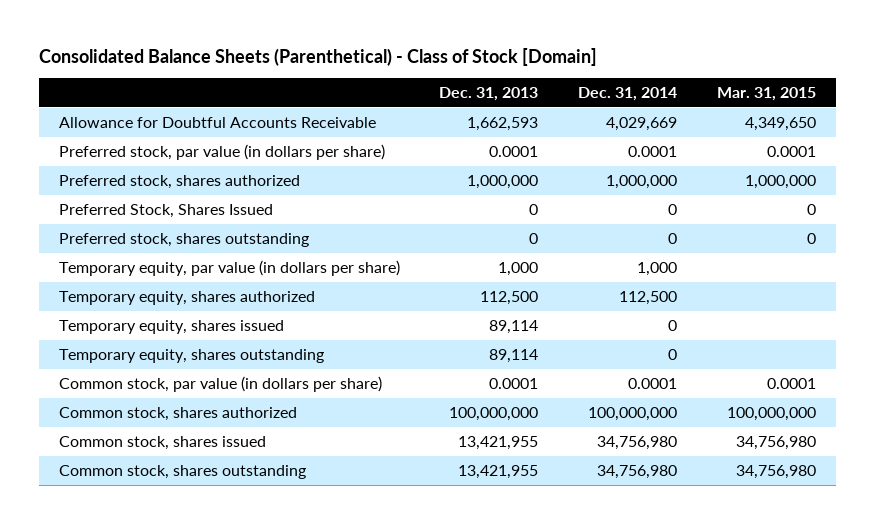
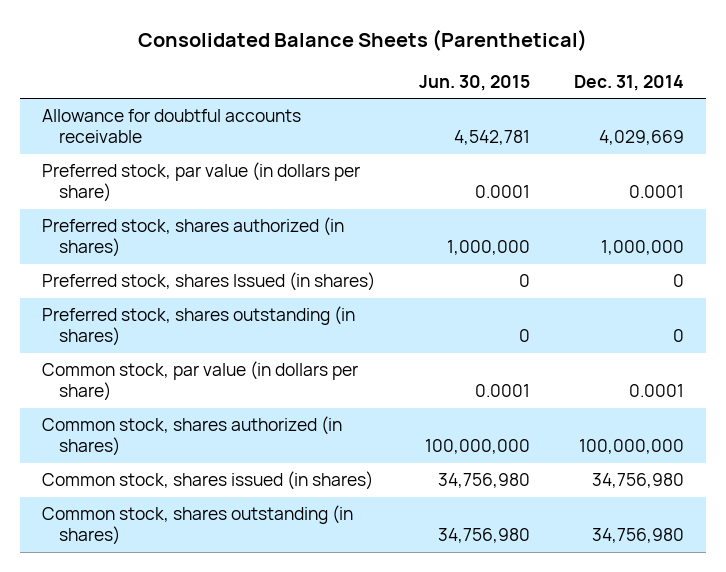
[38,47,597,66] Consolidated Balance Sheets (Parenthetical) - Class of Stock [Domain] -> [137,29,587,52] Consolidated Balance Sheets (Parenthetical)
[439,86,539,101] Dec. 31, 2013 -> none
[717,86,817,101] Mar. 31, 2015 -> none
none -> [418,74,530,91] Jun. 30, 2015
[58,117,376,129] Allowance for Doubtful Accounts Receivable -> [42,109,302,143] Allowance for doubtful accounts receivable
[58,260,400,277] Temporary equity, par value (in dollars per share) -> none
[58,291,315,306] Temporary equity, shares authorized -> none
[58,320,284,335] Temporary equity, shares issued -> none
[58,349,324,364] Temporary equity, shares outstanding -> none
[58,175,300,190] Preferred stock, shares authorized -> [42,217,345,257] Preferred stock, shares authorized (in shares)
[58,204,273,219] Preferred Stock, Shares Issued -> [42,272,376,292] Preferred stock, shares Issued (in shares)
[58,233,309,248] Preferred stock, shares outstanding -> [42,306,356,346] Preferred stock, shares outstanding (in shares)
[58,407,297,422] Common stock, shares authorized -> [42,416,343,456] Common stock, shares authorized (in shares)
[58,436,266,451] Common stock, shares issued -> [42,471,374,491] Common stock, shares issued (in shares)
[58,465,306,480] Common stock, shares outstanding -> [42,505,354,545] Common stock, shares outstanding (in shares)

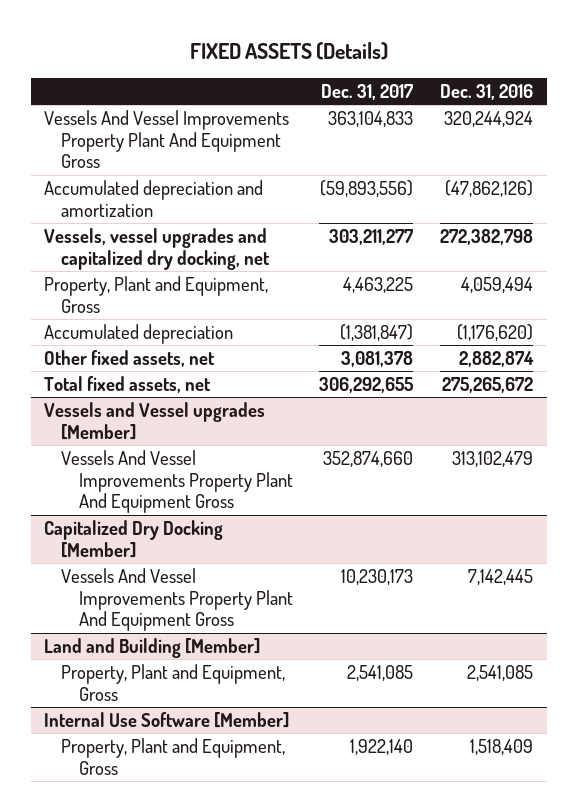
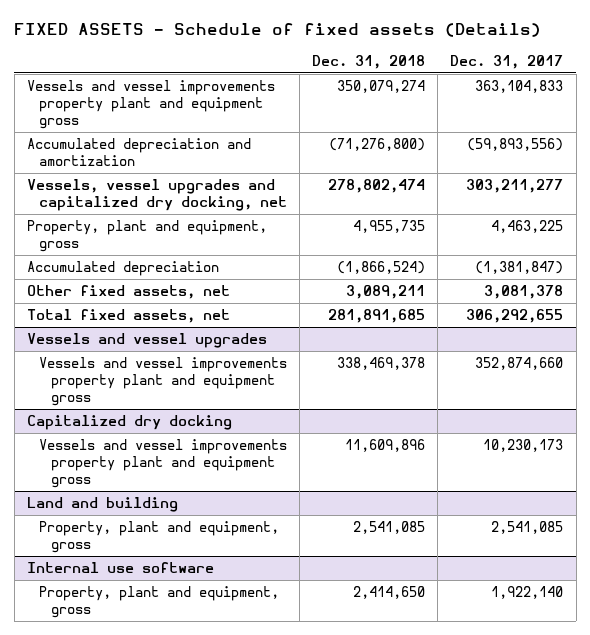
[189,42,388,61] FIXED ASSETS (Details) -> [14,23,542,38] FIXED ASSETS - Schedule of fixed assets (Details)
[440,83,534,100] Dec. 31, 2016 -> none
none -> [312,54,426,69] Dec. 31, 2018
[43,109,289,169] Vessels And Vessel Improvements Property Plant And Equipment Gross -> [27,80,276,129] Vessels and vessel improvements property plant and equipment gross
[43,275,268,313] Property, Plant and Equipment, Gross -> [27,220,268,252] Property, plant and equipment, gross
[43,401,265,440] Vessels and Vessel upgrades [Member] -> [27,333,268,349] Vessels and vessel upgrades
[61,449,293,514] Vessels And Vessel Improvements Property Plant And Equipment Gross -> [38,357,287,406] Vessels and vessel improvements property plant and equipment gross
[43,519,223,558] Capitalized Dry Docking [Member] -> [27,415,233,431] Capitalized dry docking
[61,567,293,632] Vessels And Vessel Improvements Property Plant And Equipment Gross -> [38,439,287,488] Vessels and vessel improvements property plant and equipment gross
[43,637,260,658] Land and Building [Member] -> [27,497,179,513] Land and building
[61,663,286,701] Property, Plant and Equipment, Gross -> [38,521,279,553] Property, plant and equipment, gross
[43,711,289,728] Internal Use Software [Member] -> [27,562,215,574] Internal use software
[61,737,286,775] Property, Plant and Equipment, Gross -> [38,586,279,618] Property, plant and equipment, gross

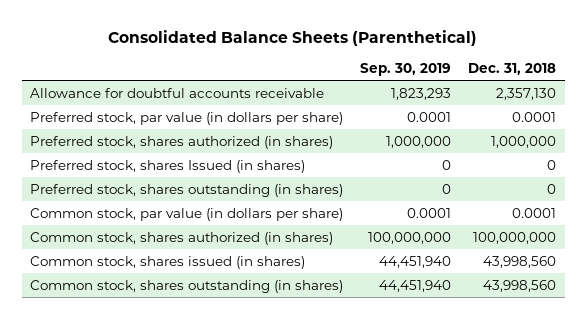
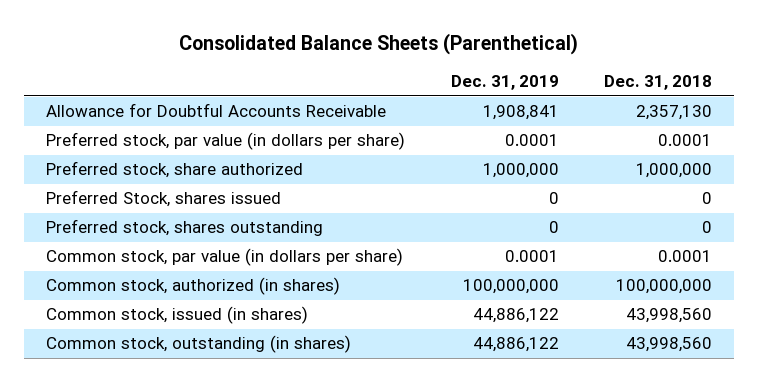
[360,63,452,77] Sep. 30, 2019 -> none
none -> [450,75,559,91] Dec. 31, 2019
[30,87,325,98] Allowance for doubtful accounts receivable -> [46,103,387,118] Allowance for Doubtful Accounts Receivable
[30,135,334,149] Preferred stock, shares authorized (in shares) -> [46,161,304,179] Preferred stock, share authorized
[30,159,306,173] Preferred stock, shares Issued (in shares) -> [46,190,282,208] Preferred Stock, shares issued
[30,183,344,197] Preferred stock, shares outstanding (in shares) -> [46,219,324,237] Preferred stock, shares outstanding
[30,231,334,245] Common stock, shares authorized (in shares) -> [46,277,341,296] Common stock, authorized (in shares)
[30,255,306,269] Common stock, shares issued (in shares) -> [46,306,309,325] Common stock, issued (in shares)
[30,279,344,293] Common stock, shares outstanding (in shares) -> [46,335,352,354] Common stock, outstanding (in shares)

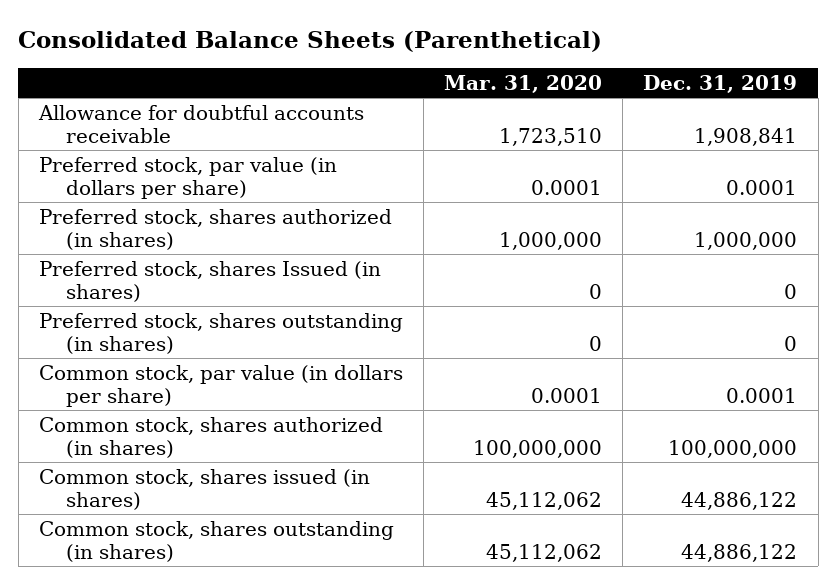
[603,75,712,91] Dec. 31, 2018 -> none
none -> [444,74,603,93] Mar. 31, 2020
[46,103,387,118] Allowance for Doubtful Accounts Receivable -> [37,104,364,143] Allowance for doubtful accounts receivable
[46,161,304,179] Preferred stock, share authorized -> [38,208,392,250] Preferred stock, shares authorized (in shares)
[46,190,282,208] Preferred Stock, shares issued -> [38,260,381,302] Preferred stock, shares Issued (in shares)
[46,219,324,237] Preferred stock, shares outstanding -> [38,312,403,354] Preferred stock, shares outstanding (in shares)
[46,277,341,296] Common stock, authorized (in shares) -> [38,416,383,458] Common stock, shares authorized (in shares)
[46,306,309,325] Common stock, issued (in shares) -> [38,468,370,510] Common stock, shares issued (in shares)
[46,335,352,354] Common stock, outstanding (in shares) -> [38,520,394,562] Common stock, shares outstanding (in shares)

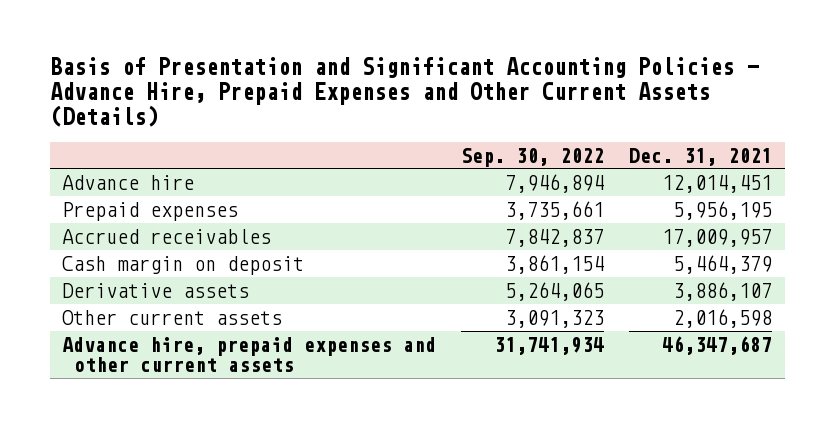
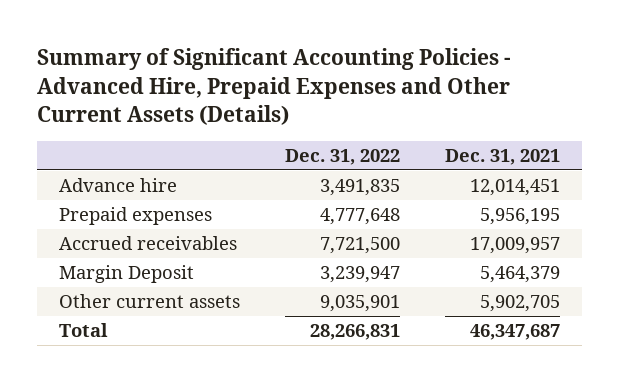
[49,56,759,128] Basis of Presentation and Significant Accounting Policies - Advance Hire, Prepaid Expenses and Other Current Assets (Details) -> [37,48,512,126] Summary of Significant Accounting Policies - Advanced Hire, Prepaid Expenses and Other Current Assets (Details)
[461,147,605,167] Sep. 30, 2022 -> none
none -> [285,148,401,165] Dec. 31, 2022
[62,282,250,298] Derivative assets -> none
[62,255,305,275] Cash margin on deposit -> [59,265,195,284] Margin Deposit
[673,308,773,328] 2,016,598 -> [479,295,560,313] 5,902,705
[62,336,437,373] Advance hire, prepaid expenses and other current assets -> [59,323,109,338] Total

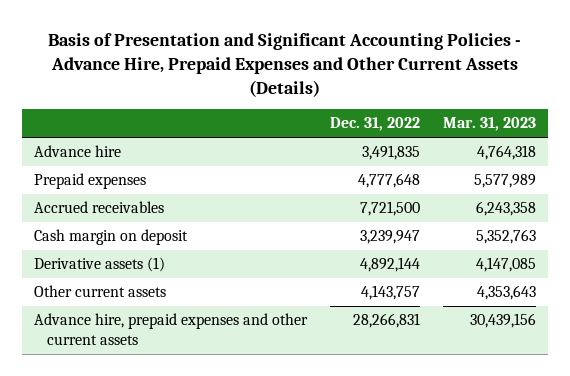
[37,48,512,126] Summary of Significant Accounting Policies - Advanced Hire, Prepaid Expenses and Other Current Assets (Details) -> [48,33,522,97] Basis of Presentation and Significant Accounting Policies - Advance Hire, Prepaid Expenses and Other Current Assets (Details)
[444,148,560,165] Dec. 31, 2021 -> none
none -> [443,117,537,132] Mar. 31, 2023
[59,265,195,284] Margin Deposit -> [33,229,188,246] Cash margin on deposit
none -> [33,257,165,273] Derivative assets (1)
[320,295,401,313] 9,035,901 -> [361,285,421,301] 4,143,757
[59,323,109,338] Total -> [33,313,308,346] Advance hire, prepaid expenses and other current assets

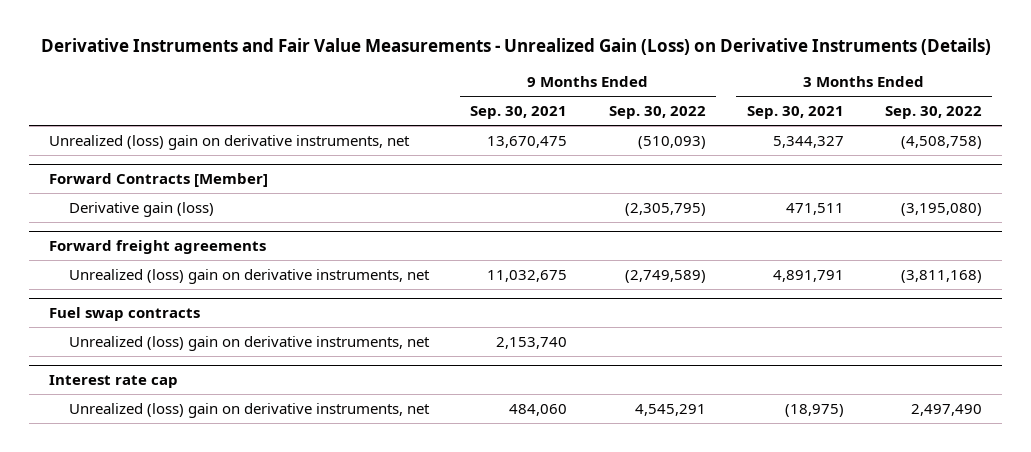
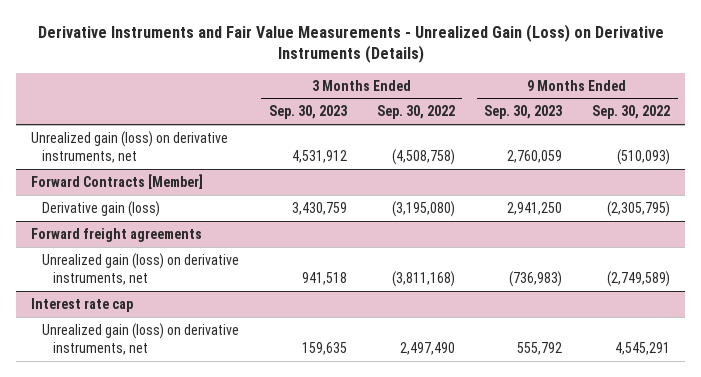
[470,106,568,120] Sep. 30, 2021 -> none
[746,106,844,120] Sep. 30, 2021 -> none
none -> [268,105,347,120] Sep. 30, 2023
none -> [484,105,563,120] Sep. 30, 2023
[49,134,411,150] Unrealized (loss) gain on derivative instruments, net -> [31,130,229,163] Unrealized gain (loss) on derivative instruments, net
[49,306,201,321] Fuel swap contracts -> none
[69,335,431,351] Unrealized (loss) gain on derivative instruments, net -> none
[69,268,431,284] Unrealized (loss) gain on derivative instruments, net -> [41,252,239,285] Unrealized gain (loss) on derivative instruments, net
[69,402,431,418] Unrealized (loss) gain on derivative instruments, net -> [41,322,239,355] Unrealized gain (loss) on derivative instruments, net

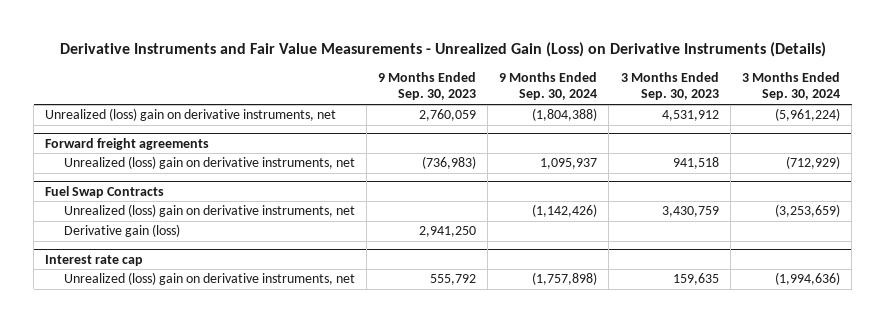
[376,105,455,120] Sep. 30, 2022 -> none
[592,105,671,120] Sep. 30, 2022 -> none
none -> [499,72,598,101] 9 Months Ended Sep. 30, 2024
none -> [741,72,840,101] 3 Months Ended Sep. 30, 2024
[31,173,204,189] Forward Contracts [Member] -> none
[41,200,160,217] Derivative gain (loss) -> none
[31,130,229,163] Unrealized gain (loss) on derivative instruments, net -> [45,108,337,122] Unrealized (loss) gain on derivative instruments, net
[41,252,239,285] Unrealized gain (loss) on derivative instruments, net -> [63,156,355,170] Unrealized (loss) gain on derivative instruments, net
none -> [45,185,165,198] Fuel Swap Contracts
none -> [63,204,355,218] Unrealized (loss) gain on derivative instruments, net
none -> [63,224,180,238] Derivative gain (loss)
[41,322,239,355] Unrealized gain (loss) on derivative instruments, net -> [63,272,355,286] Unrealized (loss) gain on derivative instruments, net

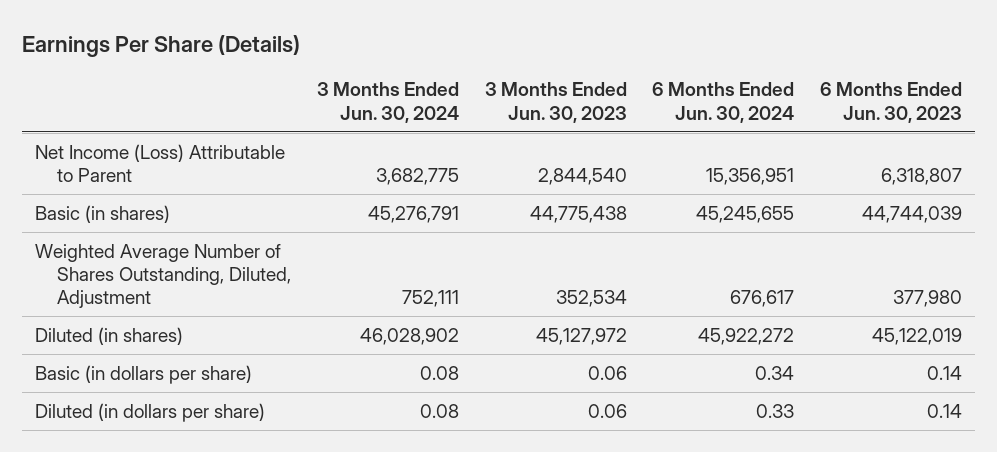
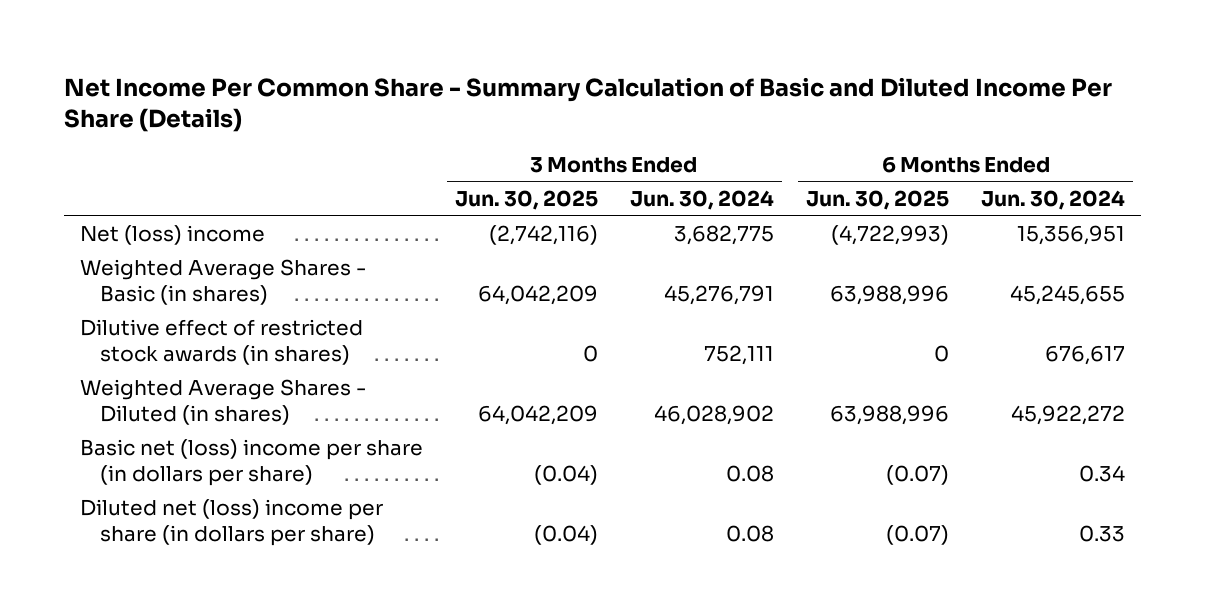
[22,34,301,57] Earnings Per Share (Details) -> [63,76,1112,133] Net Income Per Common Share - Summary Calculation of Basic and Diluted Income Per Share (Details)
[484,82,627,123] 3 Months Ended Jun. 30, 2023 -> none
[820,82,963,123] 6 Months Ended Jun. 30, 2023 -> none
none -> [454,190,598,211] Jun. 30, 2025
none -> [806,190,950,211] Jun. 30, 2025
[34,143,285,183] Net Income (Loss) Attributable to Parent -> [79,225,265,246] Net (loss) income
[34,204,170,223] Basic (in shares) -> [79,259,366,306] Weighted Average Shares - Basic (in shares)
[34,243,292,309] Weighted Average Number of Shares Outstanding, Diluted, Adjustment -> [79,319,363,366] Dilutive effect of restricted stock awards (in shares)
[34,326,183,345] Diluted (in shares) -> [79,379,366,426] Weighted Average Shares - Diluted (in shares)
[34,364,252,384] Basic (in dollars per share) -> [79,439,423,487] Basic net (loss) income per share (in dollars per share)
[34,402,265,422] Diluted (in dollars per share) -> [79,499,383,547] Diluted net (loss) income per share (in dollars per share)

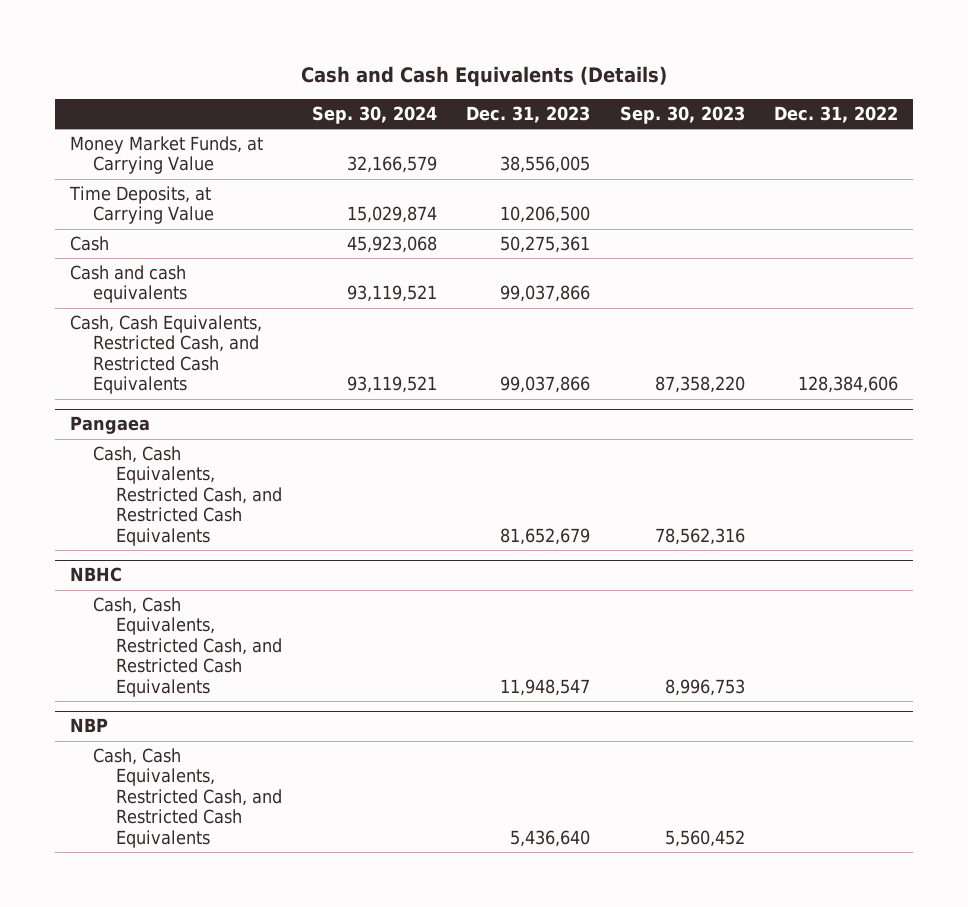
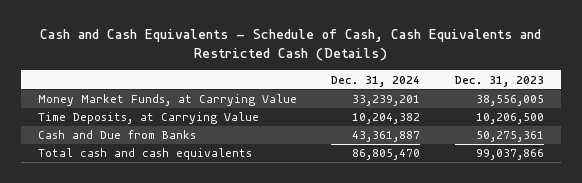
[300,65,667,87] Cash and Cash Equivalents (Details) -> [39,29,541,62] Cash and Cash Equivalents - Schedule of Cash, Cash Equivalents and Restricted Cash (Details)
[311,106,437,125] Sep. 30, 2024 -> none
[619,106,745,125] Sep. 30, 2023 -> none
[774,106,899,124] Dec. 31, 2022 -> none
none -> [331,75,421,87] Dec. 31, 2024
[69,315,262,395] Cash, Cash Equivalents, Restricted Cash, and Restricted Cash Equivalents -> none
[69,416,150,435] Pangaea -> none
[92,446,283,546] Cash, Cash Equivalents, Restricted Cash, and Restricted Cash Equivalents -> none
[69,567,122,583] NBHC -> none
[92,597,283,697] Cash, Cash Equivalents, Restricted Cash, and Restricted Cash Equivalents -> none
[69,718,108,733] NBP -> none
[92,748,283,848] Cash, Cash Equivalents, Restricted Cash, and Restricted Cash Equivalents -> none
[69,236,109,252] Cash -> [37,130,196,140] Cash and Due from Banks
[69,265,187,304] Cash and cash equivalents -> [37,148,252,161] Total cash and cash equivalents

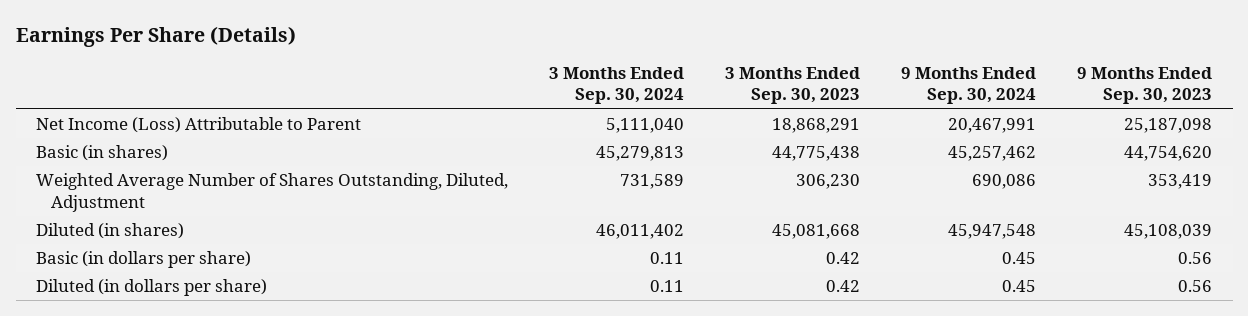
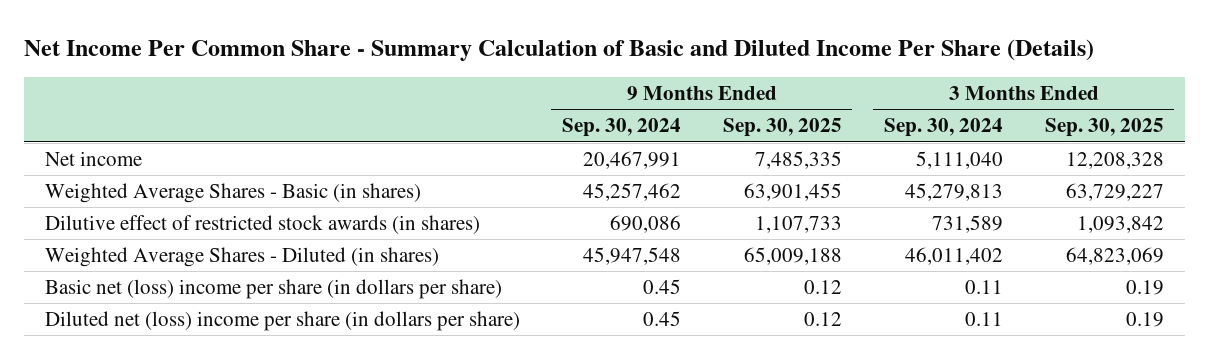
[15,25,296,47] Earnings Per Share (Details) -> [23,39,1094,62] Net Income Per Common Share - Summary Calculation of Basic and Diluted Income Per Share (Details)
[725,66,861,105] 3 Months Ended Sep. 30, 2023 -> none
[1077,66,1213,105] 9 Months Ended Sep. 30, 2023 -> none
none -> [722,118,842,138] Sep. 30, 2025
none -> [1044,118,1164,138] Sep. 30, 2025
[36,117,362,134] Net Income (Loss) Attributable to Parent -> [44,151,142,167] Net income
[36,145,169,162] Basic (in shares) -> [44,183,421,204] Weighted Average Shares - Basic (in shares)
[36,173,509,212] Weighted Average Number of Shares Outstanding, Diluted, Adjustment -> [44,215,480,235] Dilutive effect of restricted stock awards (in shares)
[36,223,185,240] Diluted (in shares) -> [44,247,439,268] Weighted Average Shares - Diluted (in shares)
[36,251,252,269] Basic (in dollars per share) -> [44,279,502,300] Basic net (loss) income per share (in dollars per share)
[36,279,268,297] Diluted (in dollars per share) -> [44,311,520,332] Diluted net (loss) income per share (in dollars per share)

